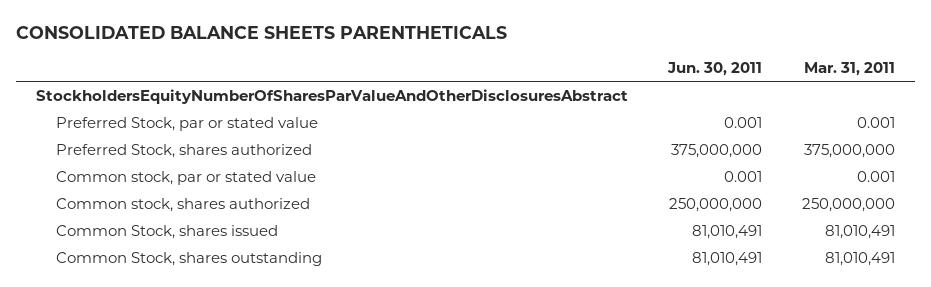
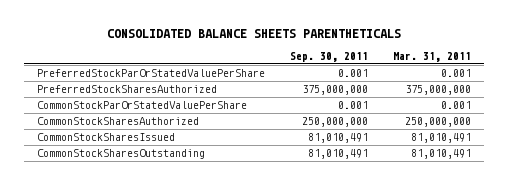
[667,61,763,76] Jun. 30, 2011 -> none
none -> [289,51,368,62] Sep. 30, 2011
[35,88,628,104] StockholdersEquityNumberOfSharesParValueAndOtherDisclosuresAbstract -> none
[55,116,318,131] Preferred Stock, par or stated value -> [36,69,265,78] PreferredStockParOrStatedValuePerShare
[55,143,312,158] Preferred Stock, shares authorized -> [36,85,217,94] PreferredStockSharesAuthorized
[55,170,316,185] Common stock, par or stated value -> [36,101,247,110] CommonStockParOrStatedValuePerShare
[55,197,310,212] Common stock, shares authorized -> [36,117,199,126] CommonStockSharesAuthorized
[55,224,278,239] Common Stock, shares issued -> [36,133,175,142] CommonStockSharesIssued
[55,251,322,266] Common Stock, shares outstanding -> [36,149,205,160] CommonStockSharesOutstanding

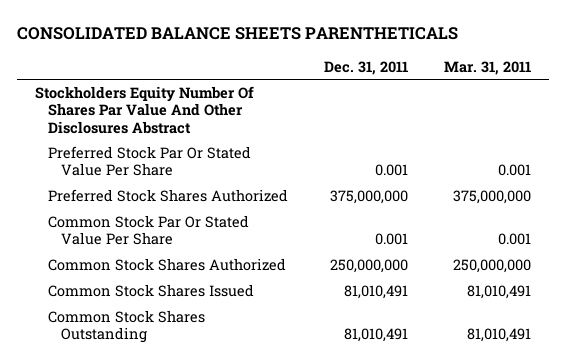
[289,51,368,62] Sep. 30, 2011 -> none
none -> [324,60,409,75] Dec. 31, 2011
none -> [35,85,255,134] Stockholders Equity Number Of Shares Par Value And Other Disclosures Abstract
[36,69,265,78] PreferredStockParOrStatedValuePerShare -> [47,145,251,177] Preferred Stock Par Or Stated Value Per Share
[36,85,217,94] PreferredStockSharesAuthorized -> [47,188,288,202] Preferred Stock Shares Authorized
[36,101,247,110] CommonStockParOrStatedValuePerShare -> [47,214,249,246] Common Stock Par Or Stated Value Per Share
[36,117,199,126] CommonStockSharesAuthorized -> [47,257,286,271] Common Stock Shares Authorized
[36,133,175,142] CommonStockSharesIssued -> [47,283,254,297] Common Stock Shares Issued
[36,149,205,160] CommonStockSharesOutstanding -> [47,309,205,344] Common Stock Shares Outstanding

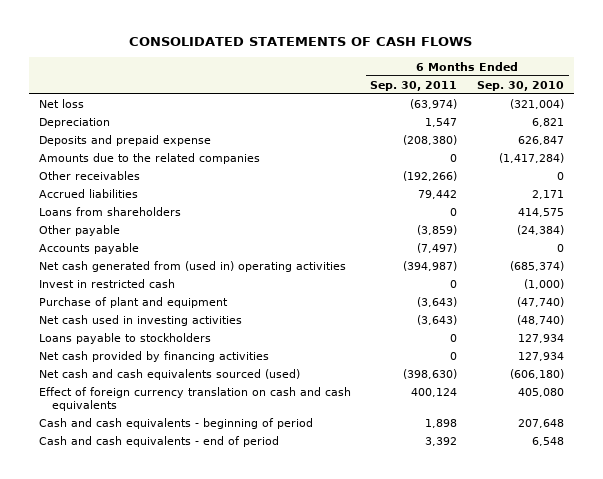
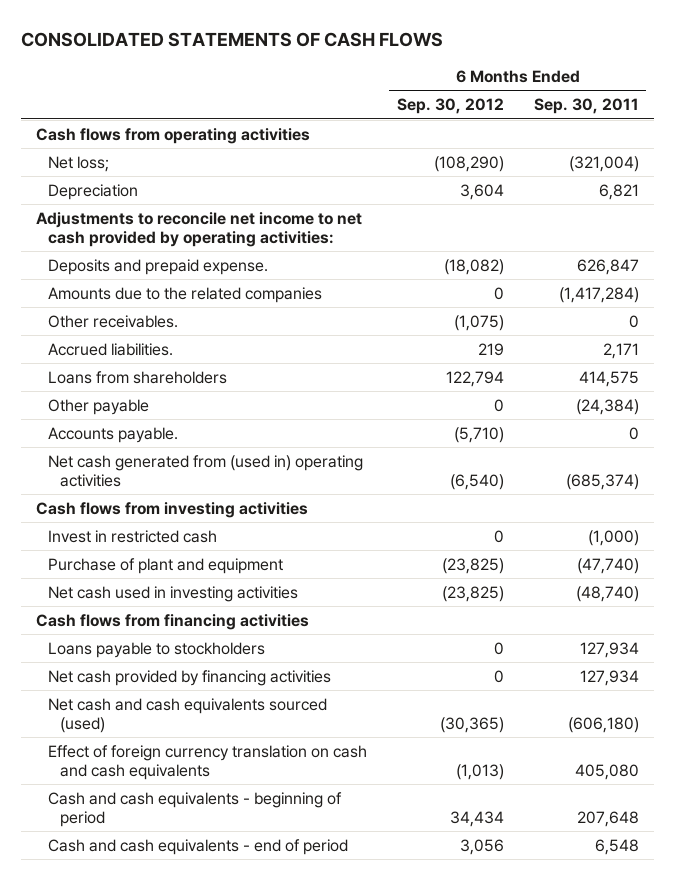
[476,80,564,91] Sep. 30, 2010 -> none
none -> [396,98,504,115] Sep. 30, 2012
none -> [36,127,311,144] Cash flows from operating activities
[38,99,84,109] Net loss -> [48,155,110,172] Net loss;
[410,99,458,110] (63,974) -> [568,155,639,172] (321,004)
[425,118,458,128] 1,547 -> [598,183,639,200] 6,821
none -> [36,211,363,247] Adjustments to reconcile net income to net cash provided by operating activities:
[38,135,211,147] Deposits and prepaid expense -> [48,258,269,275] Deposits and prepaid expense.
[403,135,458,146] (208,380) -> [576,258,639,275] 626,847
[450,154,458,163] 0 -> [558,286,639,303] (1,417,284)
[38,171,140,181] Other receivables -> [48,314,179,328] Other receivables.
[403,171,458,182] (192,266) -> [628,314,639,328] 0
[38,189,138,199] Accrued liabilities -> [48,342,174,356] Accrued liabilities.
[418,190,458,200] 79,442 -> [602,342,639,359] 2,171
[450,208,458,217] 0 -> [578,370,639,387] 414,575
[417,225,458,236] (3,859) -> [575,398,639,415] (24,384)
[38,243,139,255] Accounts payable -> [48,426,179,443] Accounts payable.
[417,243,458,254] (7,497) -> [628,426,639,440] 0
[403,261,458,272] (394,987) -> [565,473,639,490] (685,374)
none -> [36,501,309,518] Cash flows from investing activities
[450,280,458,289] 0 -> [587,529,639,546] (1,000)
[417,297,458,308] (3,643) -> [576,557,639,574] (47,740)
[417,315,458,326] (3,643) -> [575,585,639,602] (48,740)
none -> [36,613,310,630] Cash flows from financing activities
[450,334,458,343] 0 -> [579,641,639,658] 127,934
[450,352,458,361] 0 -> [579,669,639,686] 127,934
[403,369,458,380] (398,630) -> [567,716,639,733] (606,180)
[411,388,458,398] 400,124 -> [574,763,639,780] 405,080
[425,419,458,429] 1,898 -> [576,810,639,827] 207,648
[425,437,458,447] 3,392 -> [594,838,639,855] 6,548

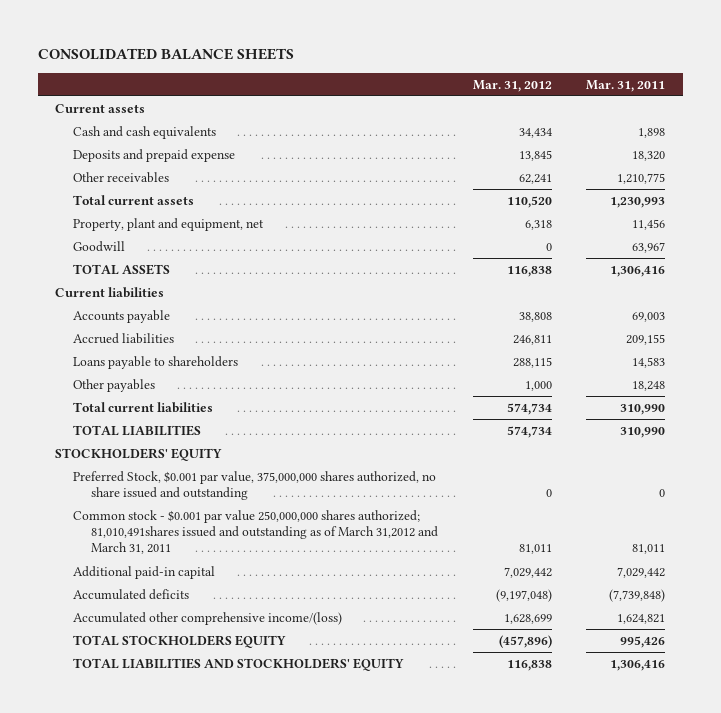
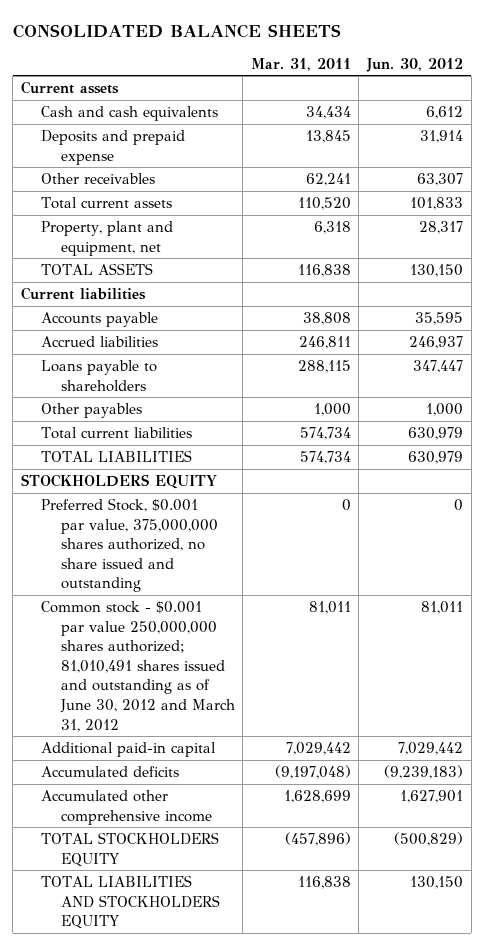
[472,79,552,92] Mar. 31, 2012 -> none
none -> [366,57,464,72] Jun. 30, 2012
[73,241,126,253] Goodwill -> none
[638,128,666,139] 1,898 -> [305,106,351,120] 34,434
[632,151,666,162] 18,320 -> [305,130,351,144] 13,845
[617,173,666,185] 1,210,775 -> [305,173,351,187] 62,241
[610,197,666,209] 1,230,993 -> [297,197,351,211] 110,520
[632,219,666,231] 11,456 -> [313,221,351,235] 6,318
[610,266,666,278] 1,306,416 -> [297,264,351,278] 116,838
[632,312,666,323] 69,003 -> [302,312,351,326] 38,808
[626,334,666,346] 209,155 -> [298,336,351,350] 246,811
[632,357,666,369] 14,583 -> [297,360,351,374] 288,115
[632,381,666,392] 18,248 -> [313,403,351,417] 1,000
[620,404,666,416] 310,990 -> [299,427,351,441] 574,734
[620,427,666,439] 310,990 -> [299,451,351,465] 574,734
[55,448,223,462] STOCKHOLDERS' EQUITY -> [21,474,218,490] STOCKHOLDERS EQUITY
[73,510,439,555] Common stock - $0.001 par value 250,000,000 shares authorized; 81,010,491shares issued and outstanding as of March 31,2012 and March 31, 2011 -> [40,601,235,732] Common stock - $0.001 par value 250,000,000 shares authorized; 81,010,491 shares issued and outstanding as of June 30, 2012 and March 31, 2012
[609,589,666,603] (7,739,848) -> [274,765,351,780] (9,197,048)
[73,612,343,626] Accumulated other comprehensive income/(loss) -> [40,790,212,825] Accumulated other comprehensive income
[617,614,666,625] 1,624,821 -> [283,790,351,804] 1,628,699
[620,636,666,649] 995,426 -> [284,832,351,847] (457,896)
[73,658,405,672] TOTAL LIABILITIES AND STOCKHOLDERS' EQUITY -> [40,875,220,930] TOTAL LIABILITIES AND STOCKHOLDERS EQUITY
[610,660,666,672] 1,306,416 -> [297,876,351,890] 116,838

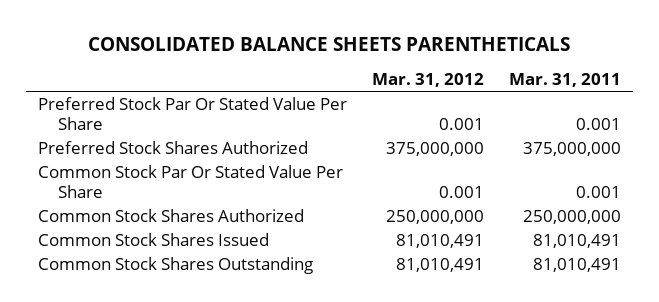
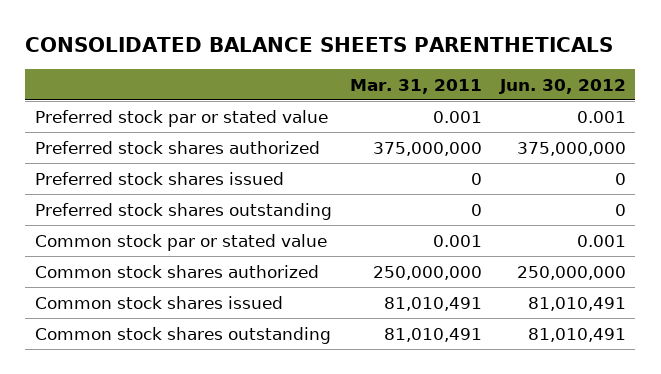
[371,73,484,88] Mar. 31, 2012 -> none
none -> [499,78,627,94] Jun. 30, 2012
[38,96,348,130] Preferred Stock Par Or Stated Value Per Share -> [34,109,328,127] Preferred stock par or stated value
[38,140,309,154] Preferred Stock Shares Authorized -> [34,140,320,154] Preferred stock shares authorized
none -> [34,171,284,185] Preferred stock shares issued
none -> [34,202,332,220] Preferred stock shares outstanding
[38,164,344,198] Common Stock Par Or Stated Value Per Share -> [34,233,327,251] Common stock par or stated value
[38,208,305,222] Common Stock Shares Authorized -> [34,264,319,278] Common stock shares authorized
[38,232,270,246] Common Stock Shares Issued -> [34,295,283,309] Common stock shares issued
[38,256,314,274] Common Stock Shares Outstanding -> [34,326,331,344] Common stock shares outstanding

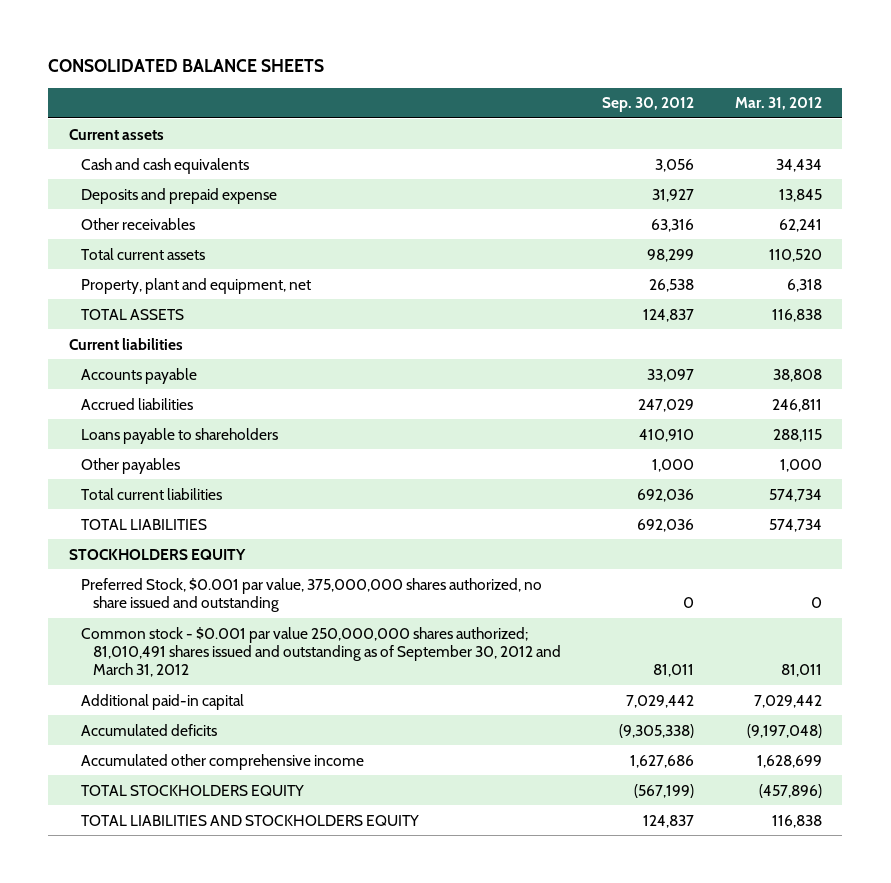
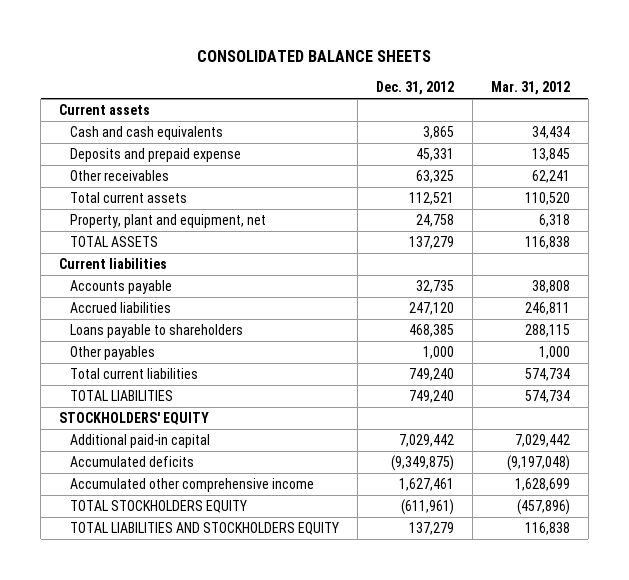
[601,97,694,113] Sep. 30, 2012 -> none
none -> [376,81,455,96] Dec. 31, 2012
[80,577,542,612] Preferred Stock, $0.001 par value, 375,000,000 shares authorized, no share issued and outstanding -> none
[80,626,561,678] Common stock - $0.001 par value 250,000,000 shares authorized; 81,010,491 shares issued and outstanding as of September 30, 2012 and March 31, 2012 -> none
[68,548,246,560] STOCKHOLDERS EQUITY -> [59,412,210,426] STOCKHOLDERS' EQUITY

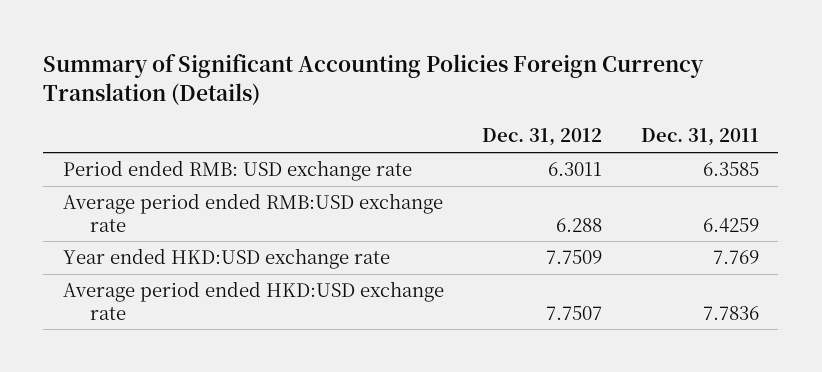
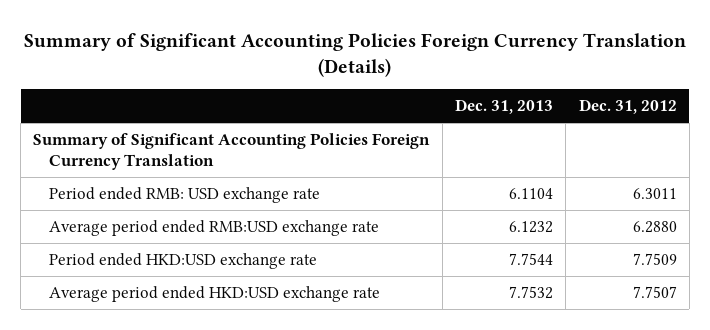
[641,128,760,147] Dec. 31, 2011 -> none
none -> [454,99,553,115] Dec. 31, 2013
none -> [33,132,431,170] Summary of Significant Accounting Policies Foreign Currency Translation
[556,217,603,232] 6.288 -> [632,220,677,233] 6.2880
[62,248,390,270] Year ended HKD:USD exchange rate -> [49,252,318,269] Period ended HKD:USD exchange rate

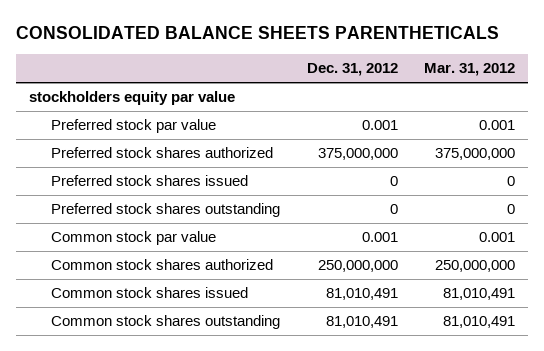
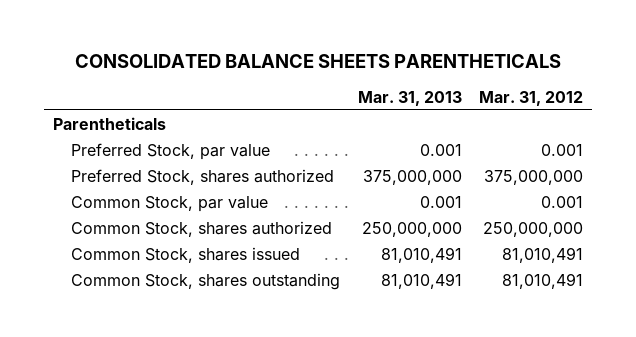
[306,63,398,77] Dec. 31, 2012 -> none
none -> [357,90,462,106] Mar. 31, 2013
[28,91,235,106] stockholders equity par value -> none
[51,175,249,187] Preferred stock shares issued -> none
[51,203,281,218] Preferred stock shares outstanding -> none
none -> [52,116,166,130] Parentheticals
[51,119,217,134] Preferred stock par value -> [71,142,271,160] Preferred Stock, par value
[51,147,274,159] Preferred stock shares authorized -> [71,168,335,185] Preferred Stock, shares authorized
[51,231,217,246] Common stock par value -> [71,195,269,212] Common Stock, par value
[51,259,274,271] Common stock shares authorized -> [71,220,333,237] Common Stock, shares authorized
[51,287,249,299] Common stock shares issued -> [71,246,301,263] Common Stock, shares issued
[51,315,281,330] Common stock shares outstanding -> [71,272,341,290] Common Stock, shares outstanding

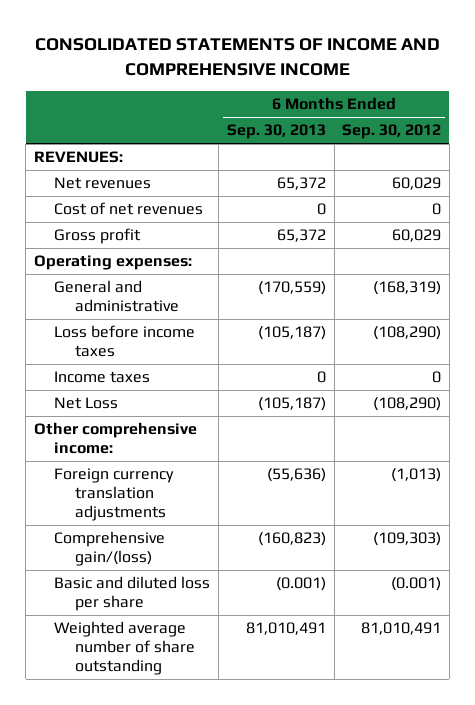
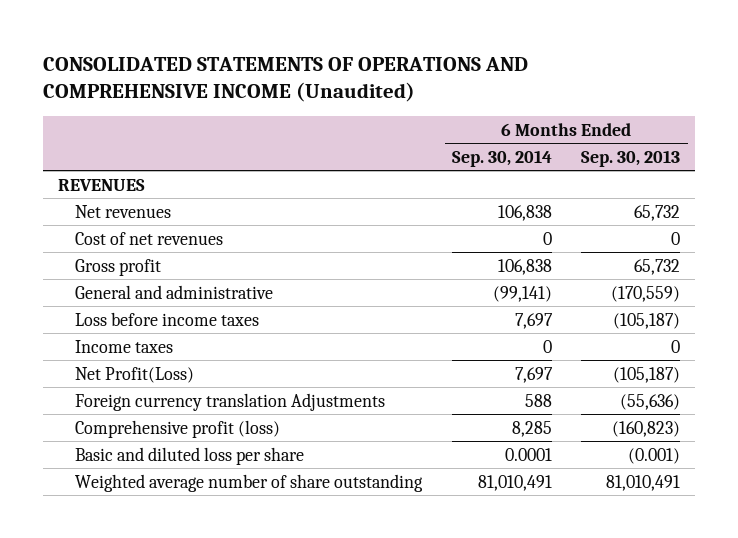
[34,38,440,77] CONSOLIDATED STATEMENTS OF INCOME AND COMPREHENSIVE INCOME -> [43,56,529,103] CONSOLIDATED STATEMENTS OF OPERATIONS AND COMPREHENSIVE INCOME (Unaudited)
[342,124,442,140] Sep. 30, 2012 -> none
none -> [451,149,552,167] Sep. 30, 2014
[34,151,124,164] REVENUES: -> [58,178,146,191] REVENUES
[276,177,326,191] 65,372 -> [634,204,681,221] 65,732
[34,255,193,271] Operating expenses: -> none
[276,229,326,243] 65,372 -> [634,258,681,275] 65,732
[34,422,198,455] Other comprehensive income: -> none
[54,397,119,410] Net Loss -> [75,366,195,383] Net Profit(Loss)
[54,468,175,521] Foreign currency translation adjustments -> [75,392,386,411] Foreign currency translation Adjustments
[54,531,166,567] Comprehensive gain/(loss) -> [75,419,281,438] Comprehensive profit (loss)

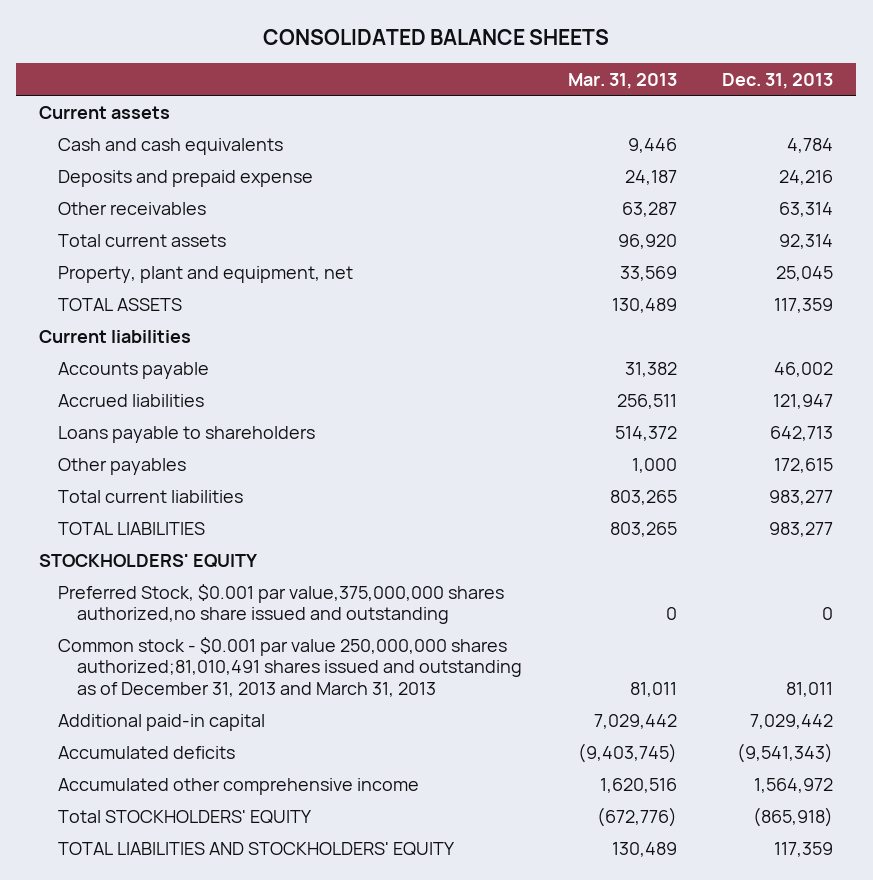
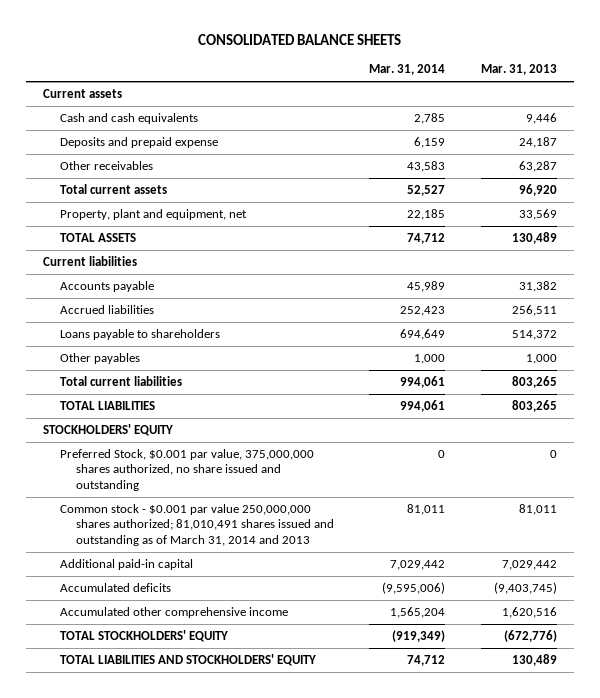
[722,72,834,89] Dec. 31, 2013 -> none
none -> [369,64,446,76] Mar. 31, 2014
[58,583,505,625] Preferred Stock, $0.001 par value,375,000,000 shares authorized,no share issued and outstanding -> [59,448,314,491] Preferred Stock, $0.001 par value, 375,000,000 shares authorized, no share issued and outstanding
[58,636,523,697] Common stock - $0.001 par value 250,000,000 shares authorized;81,010,491 shares issued and outstanding as of December 31, 2013 and March 31, 2013 -> [59,503,335,546] Common stock - $0.001 par value 250,000,000 shares authorized; 81,010,491 shares issued and outstanding as of March 31, 2014 and 2013
[58,809,313,824] Total STOCKHOLDERS' EQUITY -> [59,629,228,642] TOTAL STOCKHOLDERS' EQUITY

